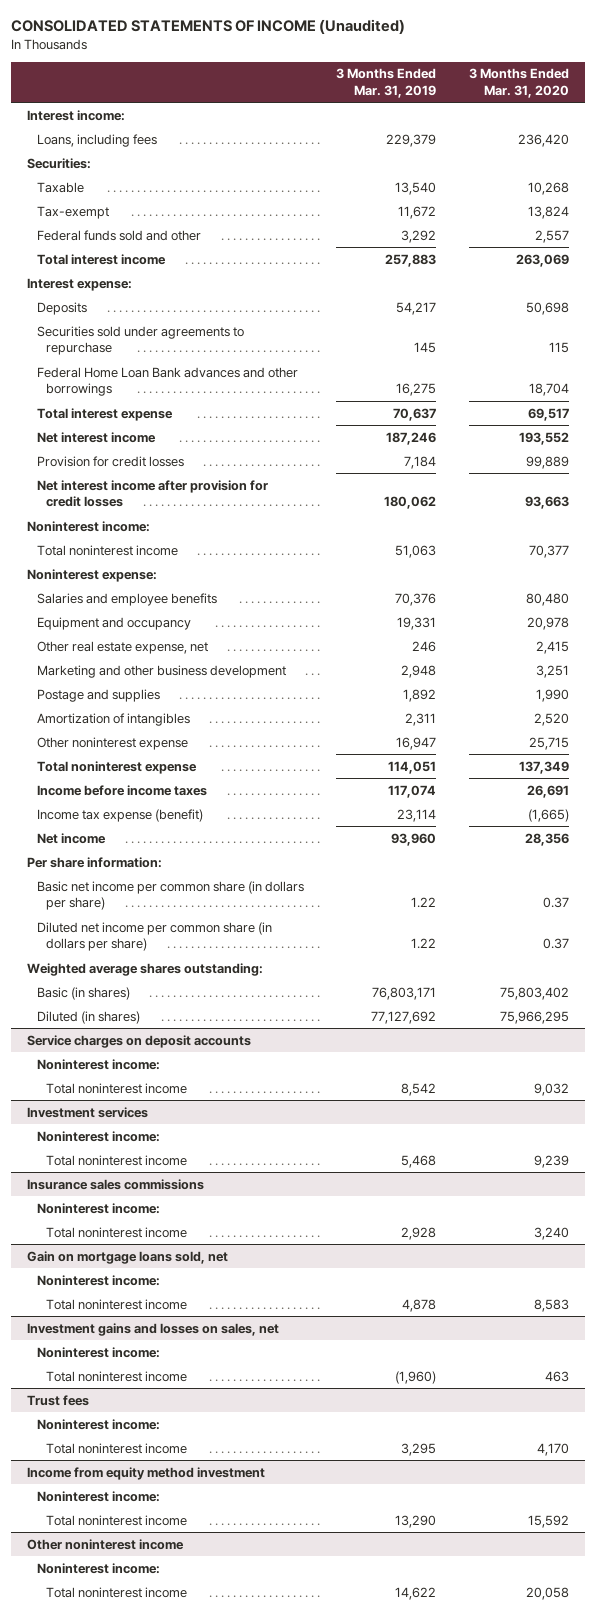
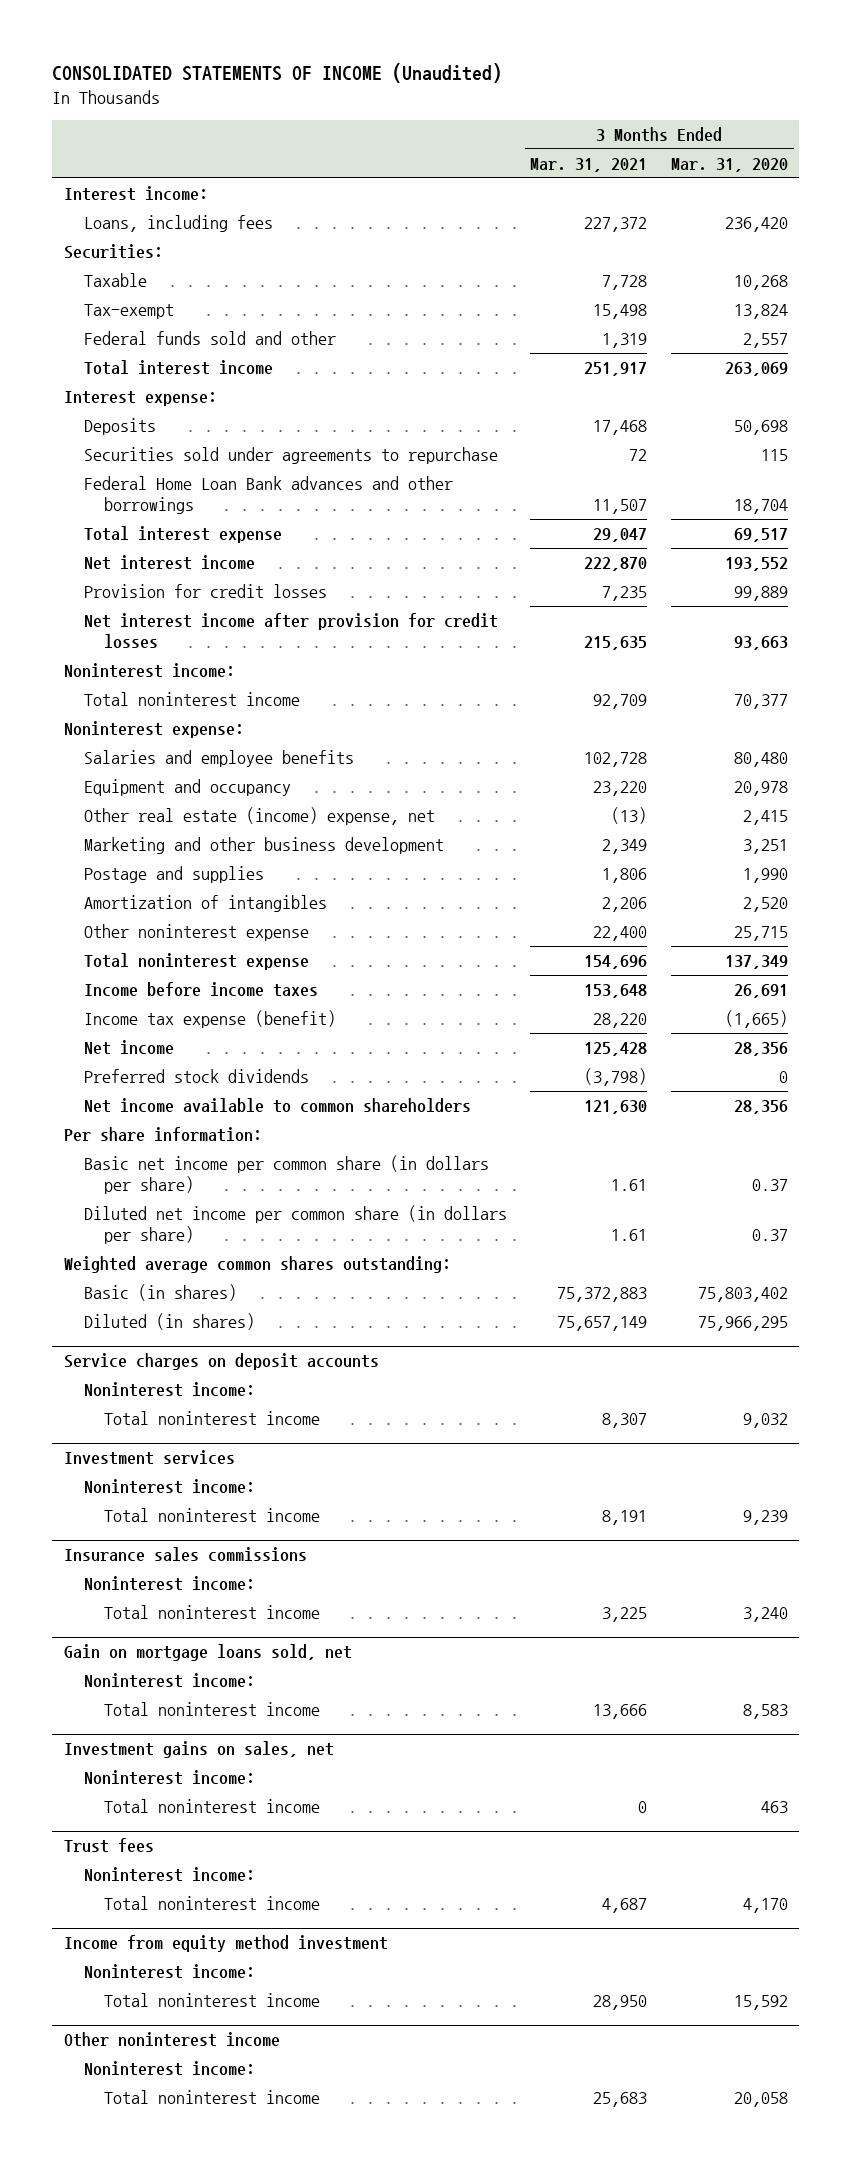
[336,68,437,98] 3 Months Ended Mar. 31, 2019 -> none
none -> [530,157,648,172] Mar. 31, 2021
[36,640,208,654] Other real estate expense, net -> [84,806,436,825] Other real estate (income) expense, net
none -> [84,1068,310,1083] Preferred stock dividends
none -> [84,1097,472,1113] Net income available to common shareholders
[27,962,264,976] Weighted average shares outstanding: -> [63,1255,451,1273] Weighted average common shares outstanding:
[27,1322,280,1336] Investment gains and losses on sales, net -> [63,1741,334,1759] Investment gains on sales, net

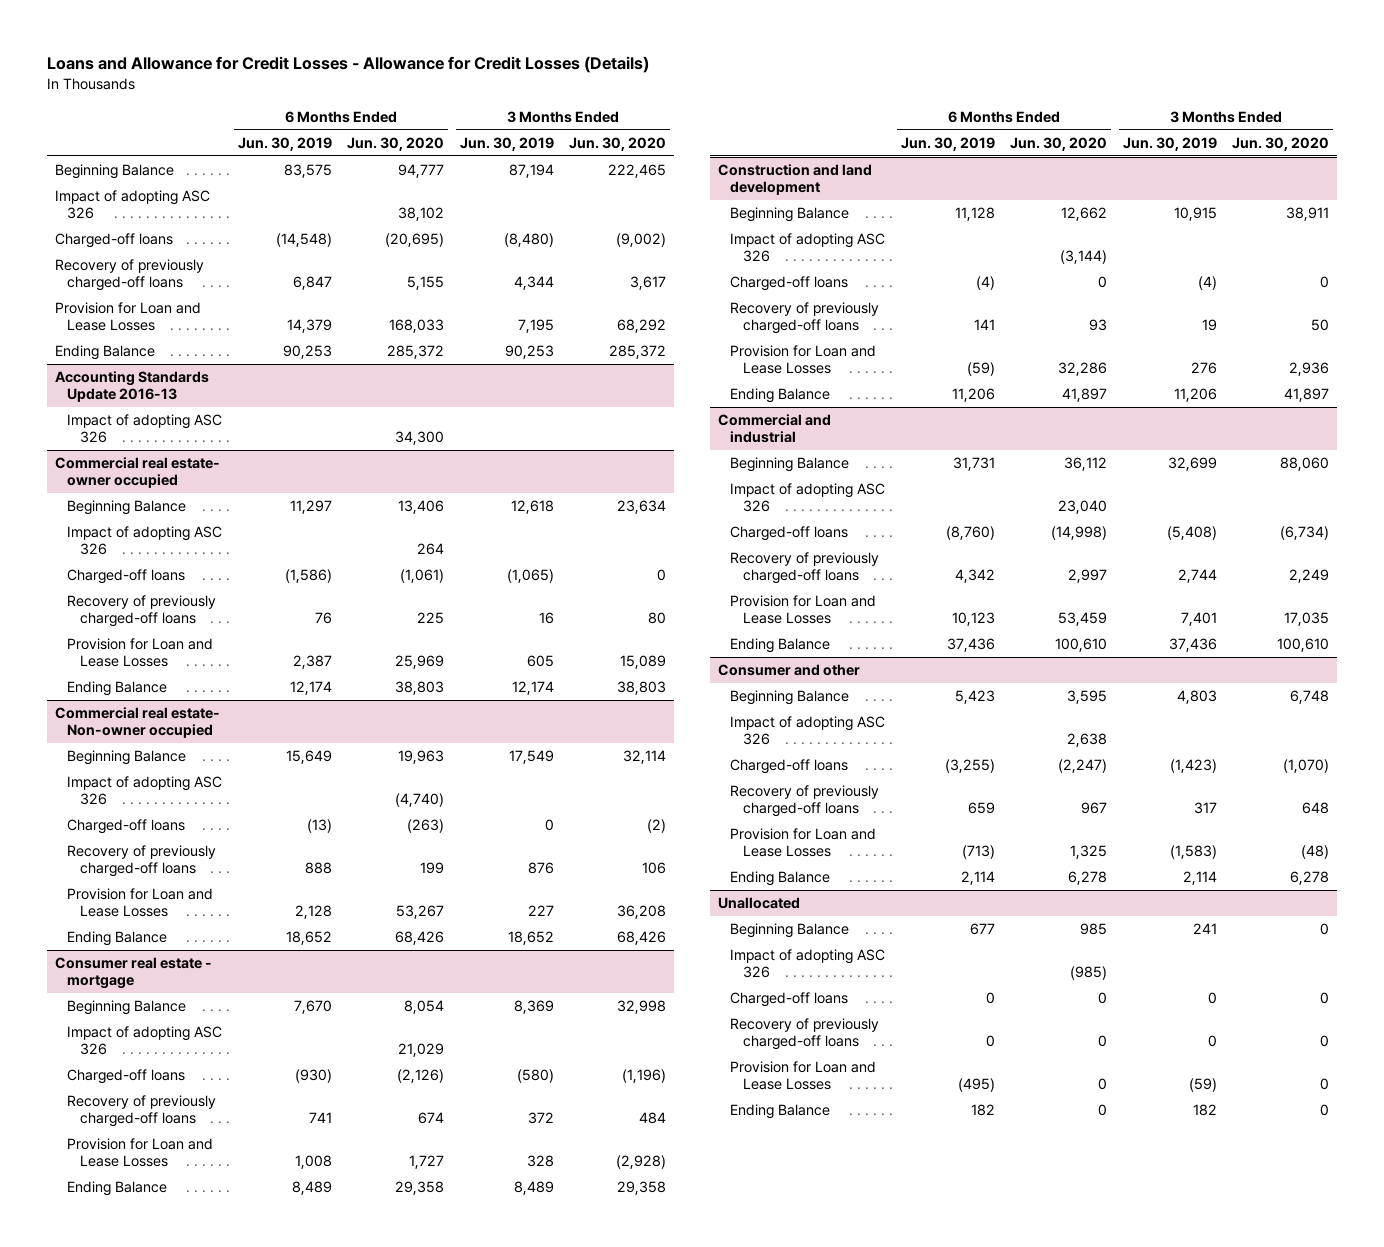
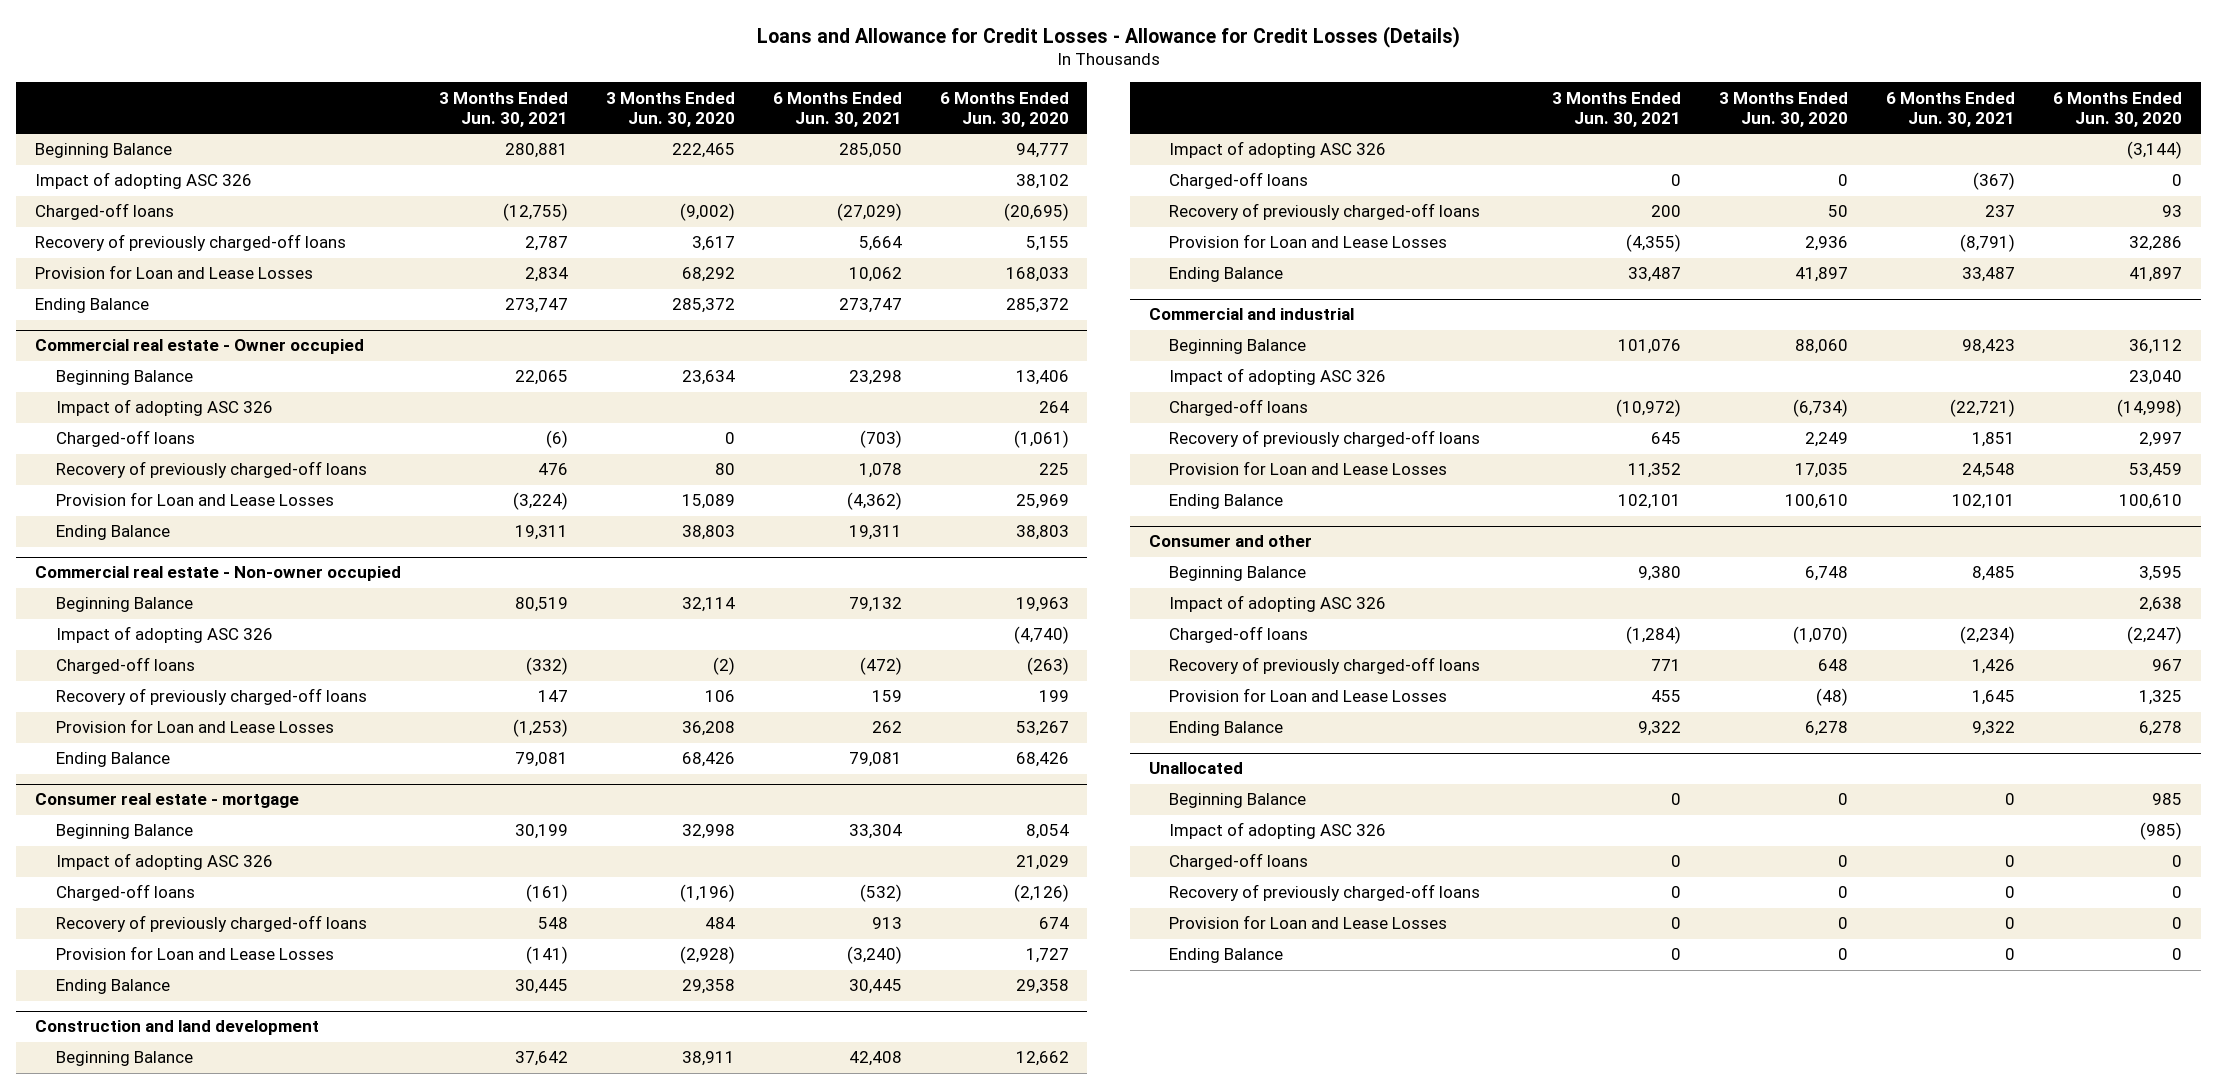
[237,136,332,151] Jun. 30, 2019 -> none
[459,136,554,151] Jun. 30, 2019 -> none
none -> [439,91,569,127] 3 Months Ended Jun. 30, 2021
none -> [772,91,902,127] 6 Months Ended Jun. 30, 2021
[54,371,209,403] Accounting Standards Update 2016-13 -> none
[67,414,223,444] Impact of adopting ASC 326 -> none
[54,457,220,489] Commercial real estate- owner occupied -> [35,339,365,355] Commercial real estate - Owner occupied
[54,707,220,739] Commercial real estate- Non-owner occupied -> [35,566,402,582] Commercial real estate - Non-owner occupied

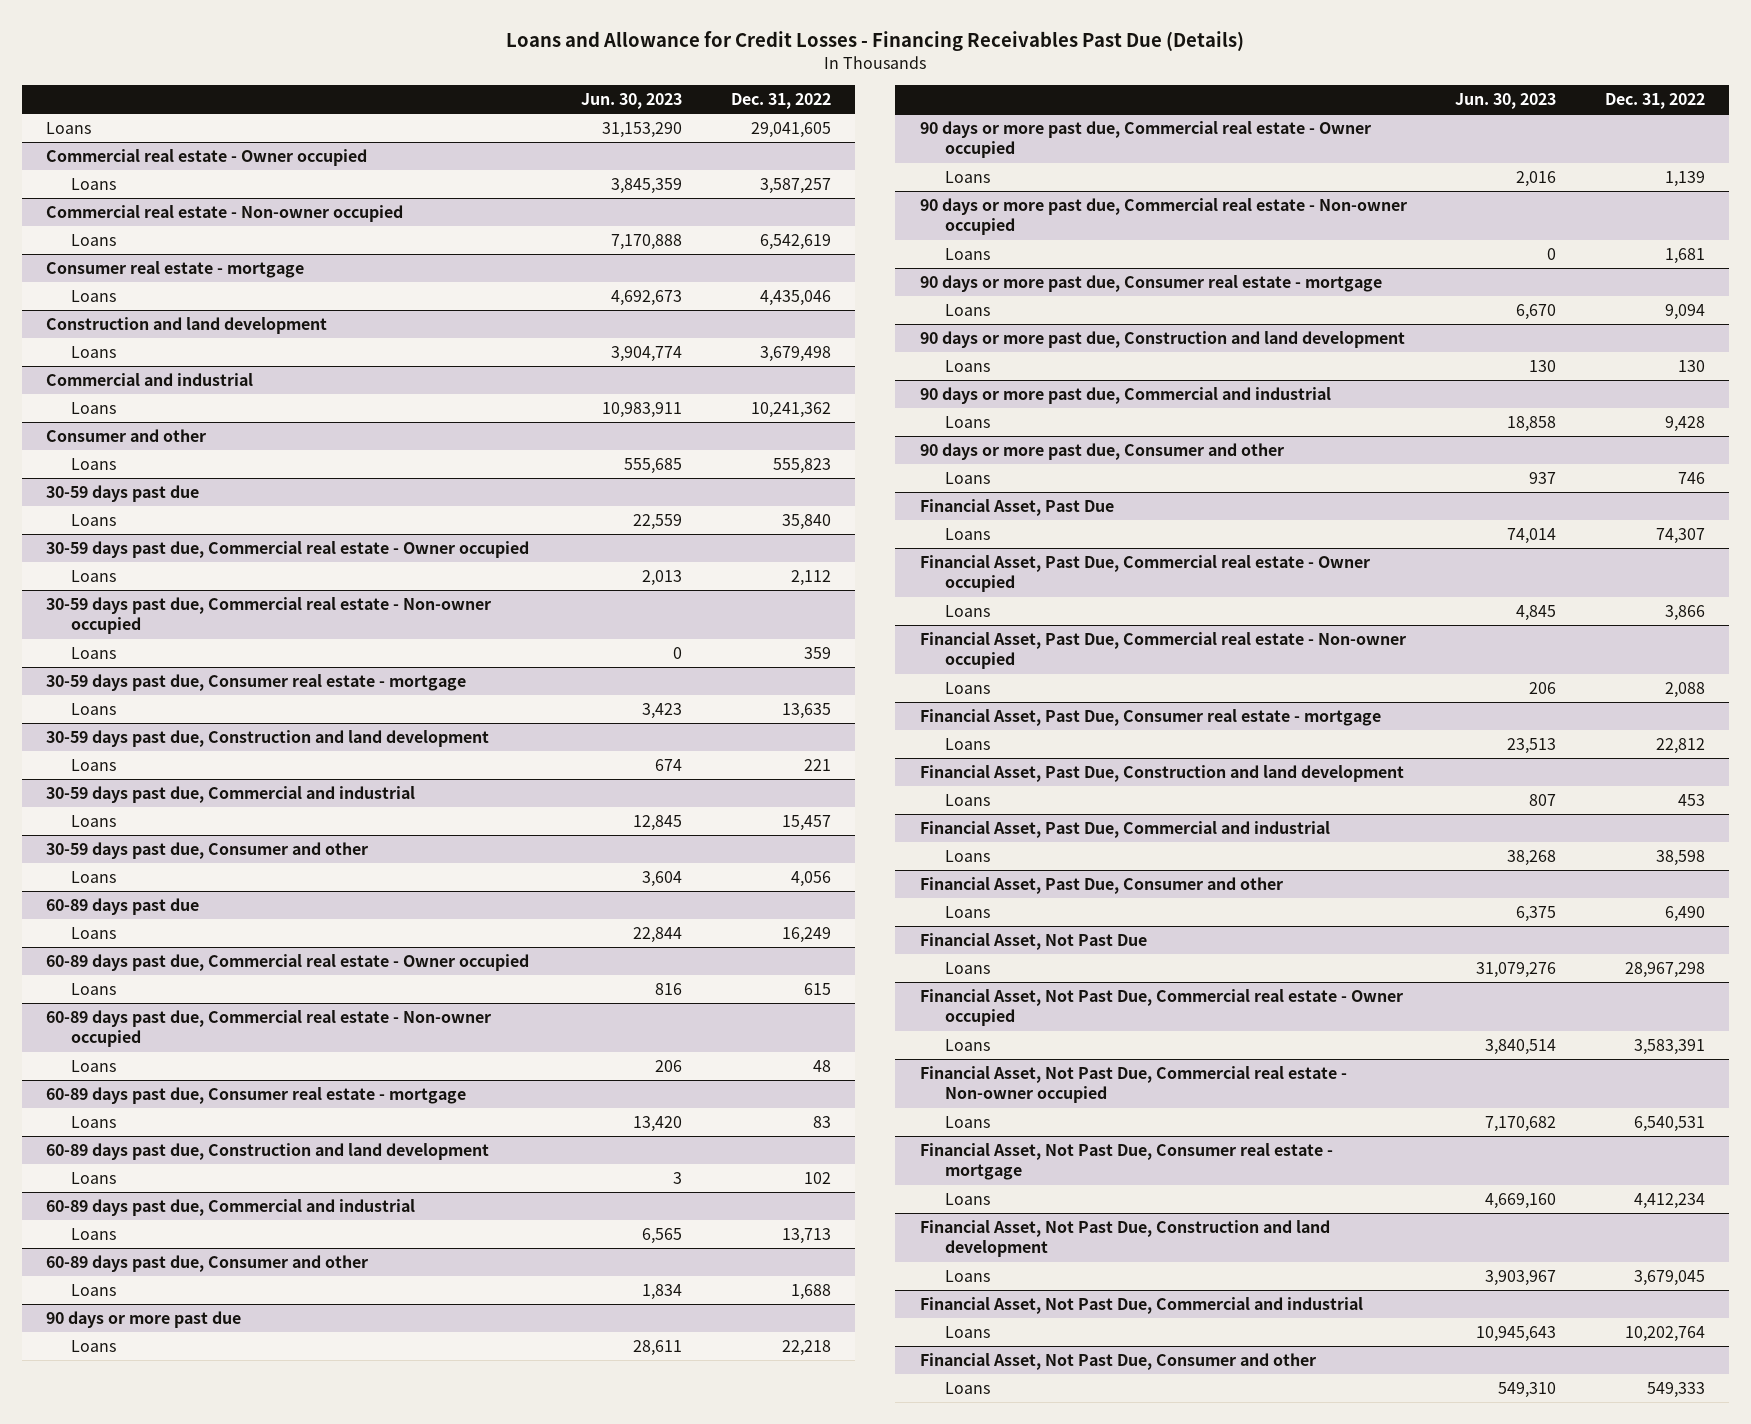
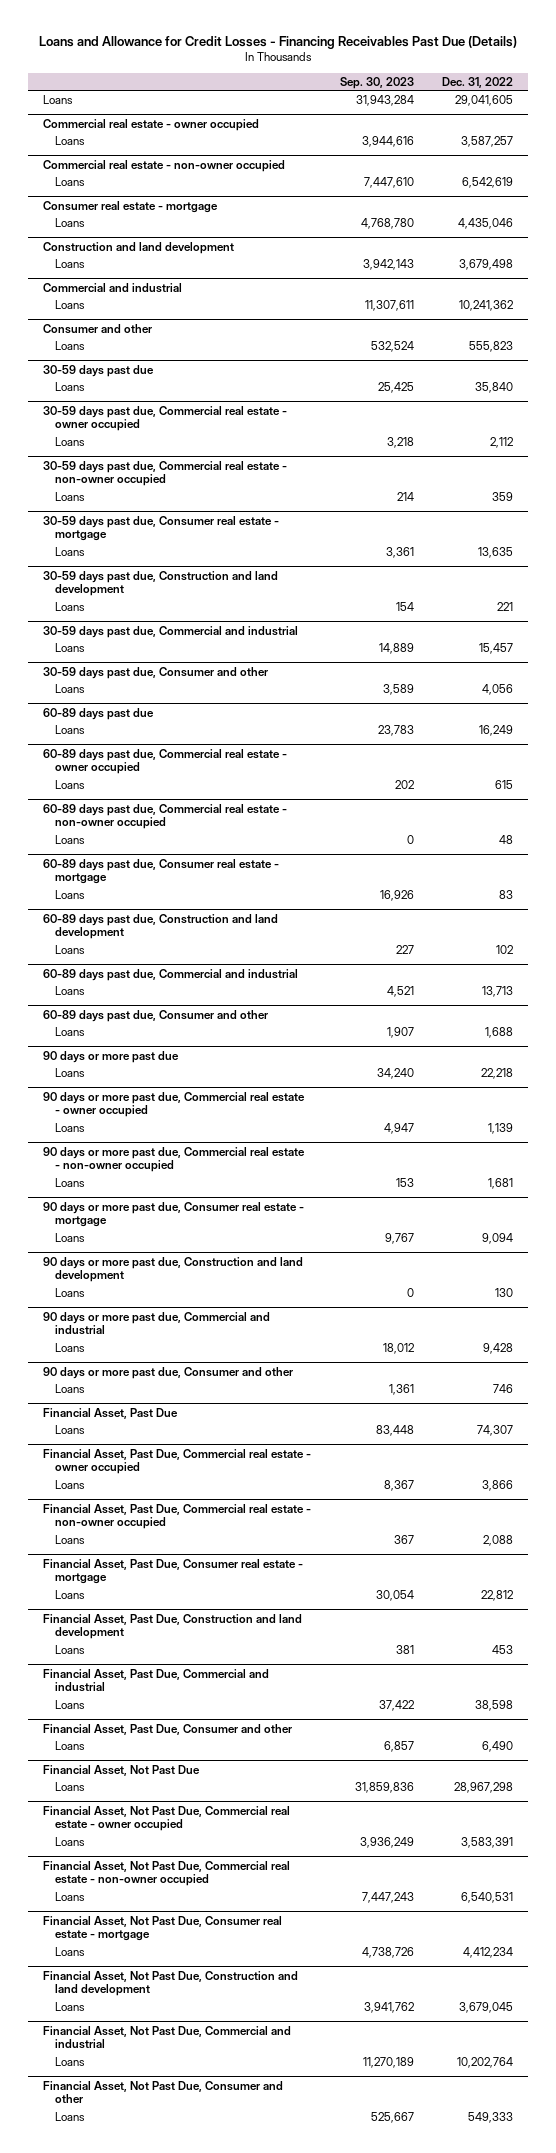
[581,92,683,109] Jun. 30, 2023 -> none
none -> [339,76,414,89] Sep. 30, 2023
[45,149,367,167] Commercial real estate - Owner occupied -> [42,118,259,131] Commercial real estate - owner occupied
[45,205,403,223] Commercial real estate - Non-owner occupied -> [42,159,285,172] Commercial real estate - non-owner occupied
[45,541,529,559] 30-59 days past due, Commercial real estate - Owner occupied -> [42,405,287,432] 30-59 days past due, Commercial real estate - owner occupied
[45,597,491,635] 30-59 days past due, Commercial real estate - Non-owner occupied -> [42,460,287,487] 30-59 days past due, Commercial real estate - non-owner occupied
[45,954,529,972] 60-89 days past due, Commercial real estate - Owner occupied -> [42,748,287,775] 60-89 days past due, Commercial real estate - owner occupied
[45,1010,491,1048] 60-89 days past due, Commercial real estate - Non-owner occupied -> [42,803,287,830] 60-89 days past due, Commercial real estate - non-owner occupied
[919,121,1371,159] 90 days or more past due, Commercial real estate - Owner occupied -> [42,1091,305,1118] 90 days or more past due, Commercial real estate - owner occupied
[919,198,1407,236] 90 days or more past due, Commercial real estate - Non-owner occupied -> [42,1146,305,1173] 90 days or more past due, Commercial real estate - non-owner occupied
[919,555,1370,593] Financial Asset, Past Due, Commercial real estate - Owner occupied -> [42,1448,311,1475] Financial Asset, Past Due, Commercial real estate - owner occupied
[919,632,1406,670] Financial Asset, Past Due, Commercial real estate - Non-owner occupied -> [42,1503,311,1530] Financial Asset, Past Due, Commercial real estate - non-owner occupied
[919,989,1403,1027] Financial Asset, Not Past Due, Commercial real estate - Owner occupied -> [42,1805,290,1832] Financial Asset, Not Past Due, Commercial real estate - owner occupied
[919,1066,1347,1104] Financial Asset, Not Past Due, Commercial real estate - Non-owner occupied -> [42,1860,290,1887] Financial Asset, Not Past Due, Commercial real estate - non-owner occupied

